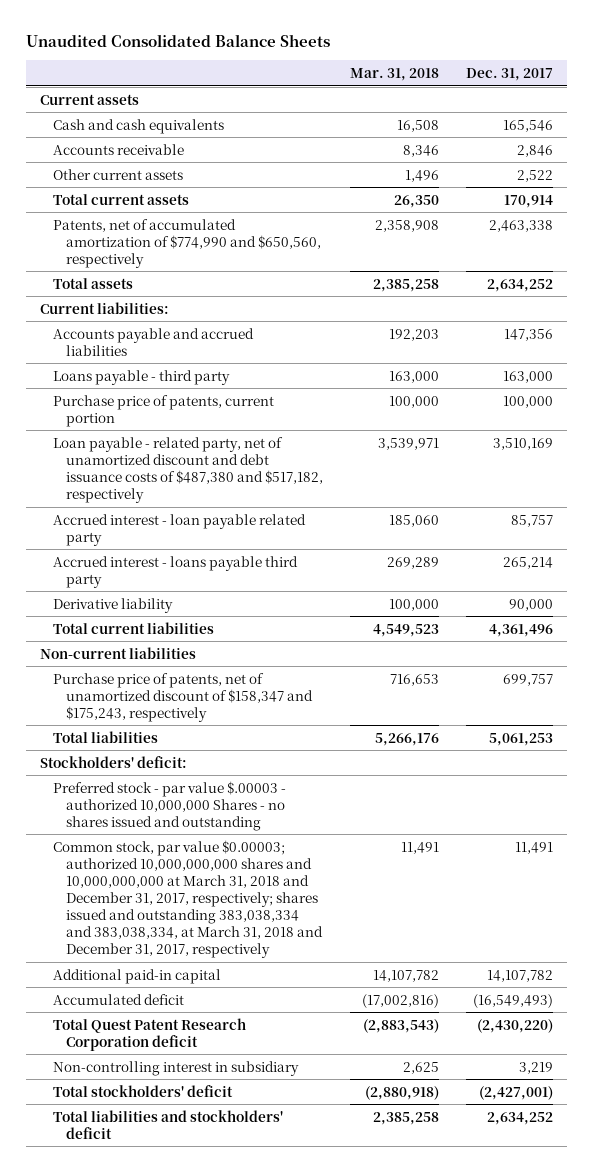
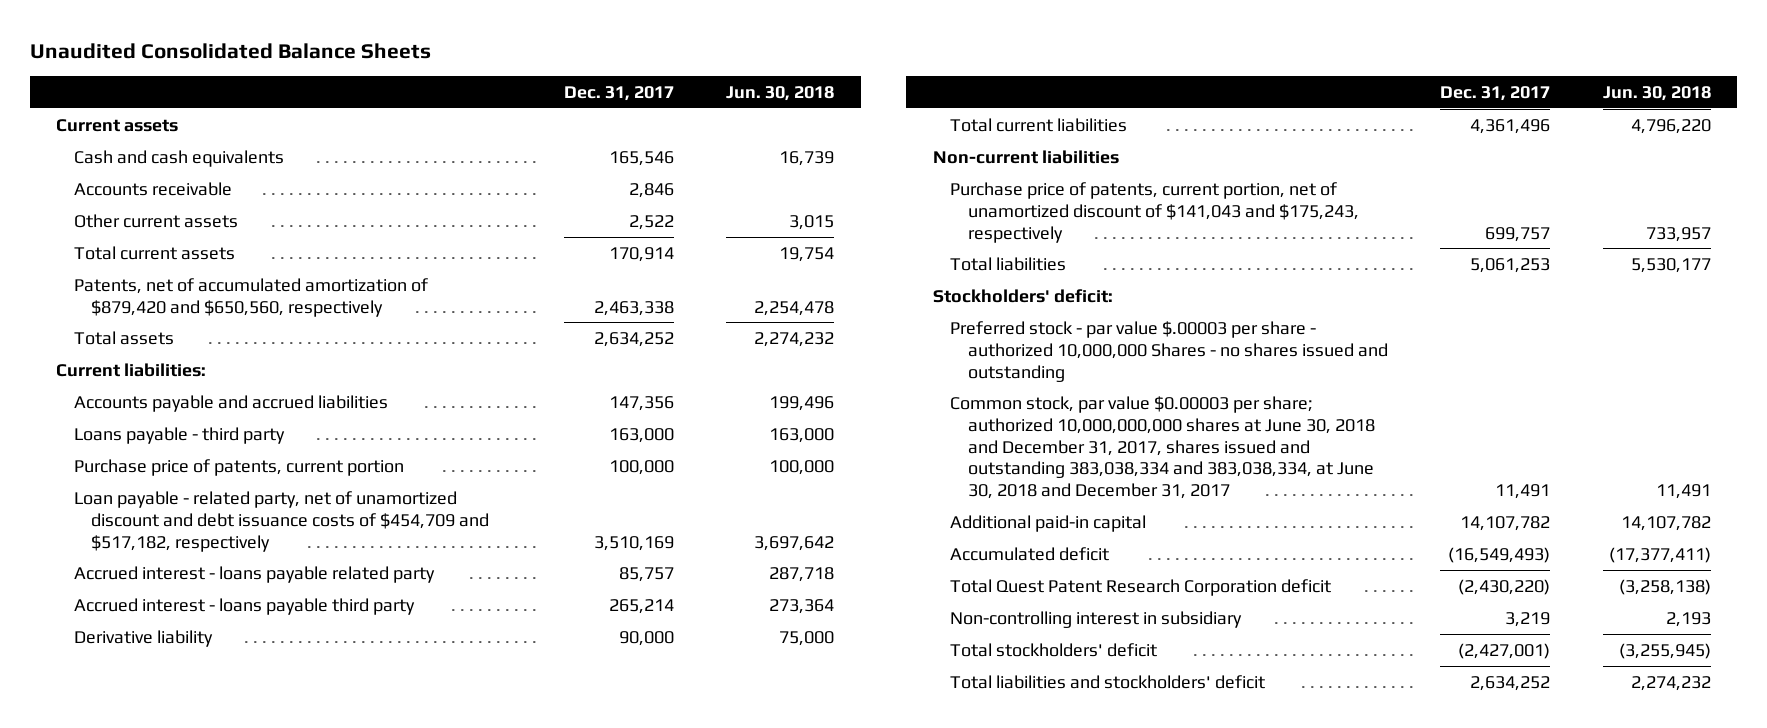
[350,67,440,81] Mar. 31, 2018 -> none
none -> [726,86,835,102] Jun. 30, 2018
[53,218,322,268] Patents, net of accumulated amortization of $774,990 and $650,560, respectively -> [73,277,428,317] Patents, net of accumulated amortization of $879,420 and $650,560, respectively
[53,436,324,503] Loan payable - related party, net of unamortized discount and debt issuance costs of $487,380 and $517,182, respectively -> [73,490,490,552] Loan payable - related party, net of unamortized discount and debt issuance costs of $454,709 and $517,182, respectively
[53,513,307,546] Accrued interest - loan payable related party -> [73,565,435,583] Accrued interest - loans payable related party
[53,672,314,722] Purchase price of patents, net of unamortized discount of $158,347 and $175,243, respectively -> [950,181,1359,243] Purchase price of patents, current portion, net of unamortized discount of $141,043 and $175,243, respectively
[53,780,287,831] Preferred stock - par value $.00003 - authorized 10,000,000 Shares - no shares issued and outstanding -> [950,320,1388,382] Preferred stock - par value $.00003 per share - authorized 10,000,000 Shares - no shares issued and outstanding
[53,839,324,959] Common stock, par value $0.00003; authorized 10,000,000,000 shares and 10,000,000,000 at March 31, 2018 and December 31, 2017, respectively; shares issued and outstanding 383,038,334 and 383,038,334, at March 31, 2018 and December 31, 2017, respectively -> [950,395,1375,500] Common stock, par value $0.00003 per share; authorized 10,000,000,000 shares at June 30, 2018 and December 31, 2017, shares issued and outstanding 383,038,334 and 383,038,334, at June 30, 2018 and December 31, 2017

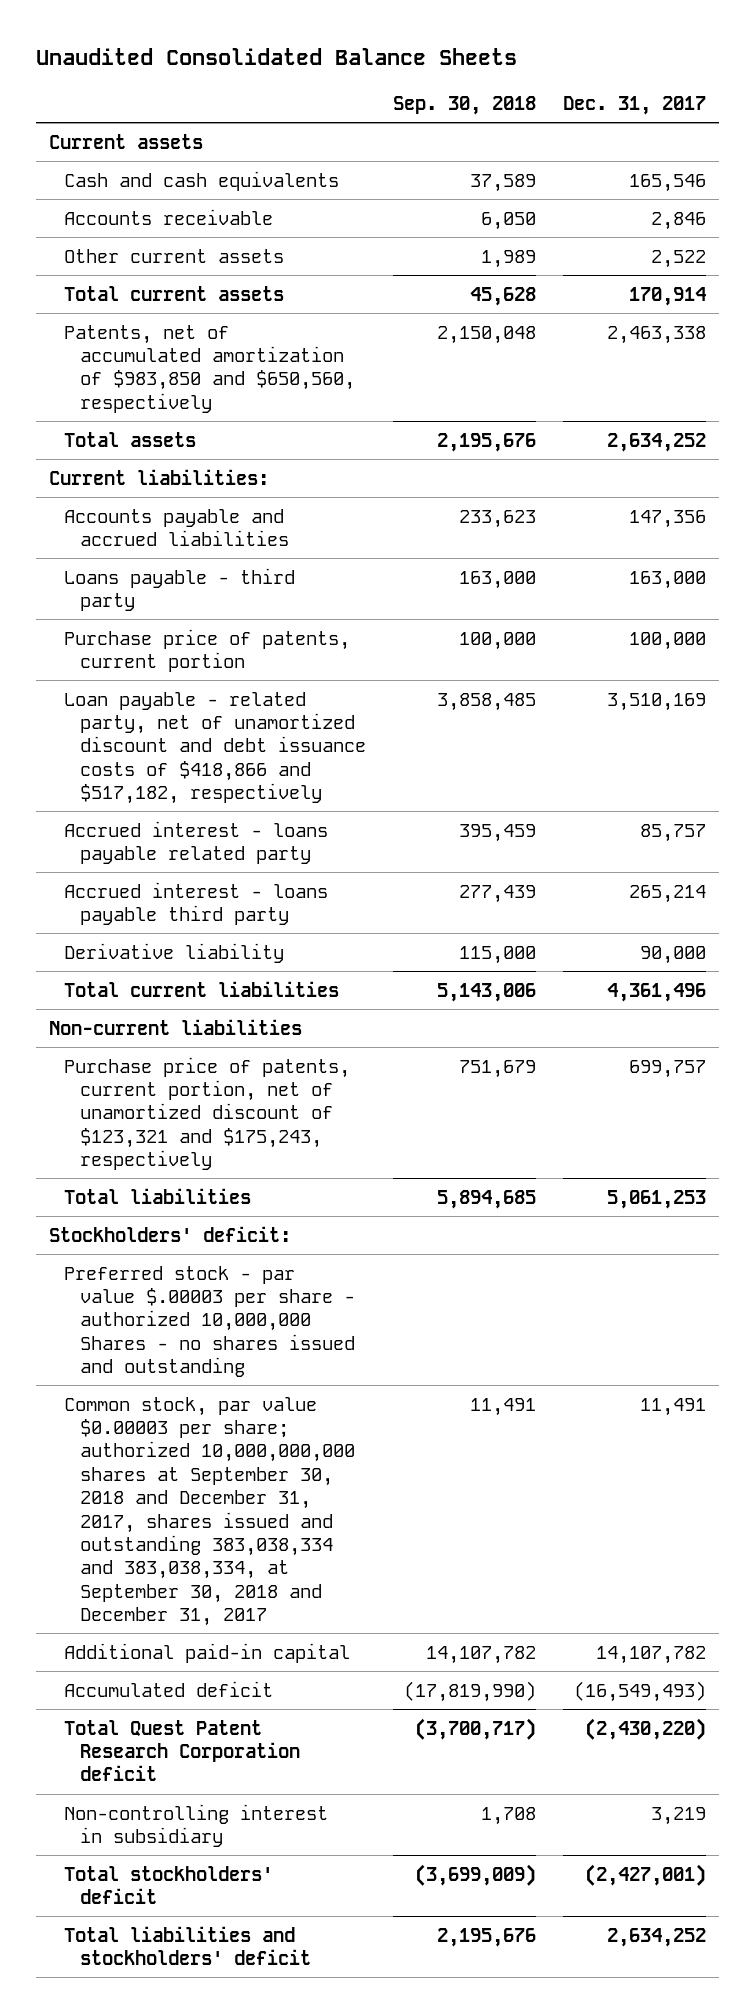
[726,86,835,102] Jun. 30, 2018 -> none
none -> [392,95,536,115] Sep. 30, 2018
[73,277,428,317] Patents, net of accumulated amortization of $879,420 and $650,560, respectively -> [64,324,355,413] Patents, net of accumulated amortization of $983,850 and $650,560, respectively
[73,490,490,552] Loan payable - related party, net of unamortized discount and debt issuance costs of $454,709 and $517,182, respectively -> [64,691,366,805] Loan payable - related party, net of unamortized discount and debt issuance costs of $418,866 and $517,182, respectively
[950,181,1359,243] Purchase price of patents, current portion, net of unamortized discount of $141,043 and $175,243, respectively -> [64,1056,351,1171] Purchase price of patents, current portion, net of unamortized discount of $123,321 and $175,243, respectively
[950,395,1375,500] Common stock, par value $0.00003 per share; authorized 10,000,000,000 shares at June 30, 2018 and December 31, 2017, shares issued and outstanding 383,038,334 and 383,038,334, at June 30, 2018 and December 31, 2017 -> [64,1396,355,1627] Common stock, par value $0.00003 per share; authorized 10,000,000,000 shares at September 30, 2018 and December 31, 2017, shares issued and outstanding 383,038,334 and 383,038,334, at September 30, 2018 and December 31, 2017

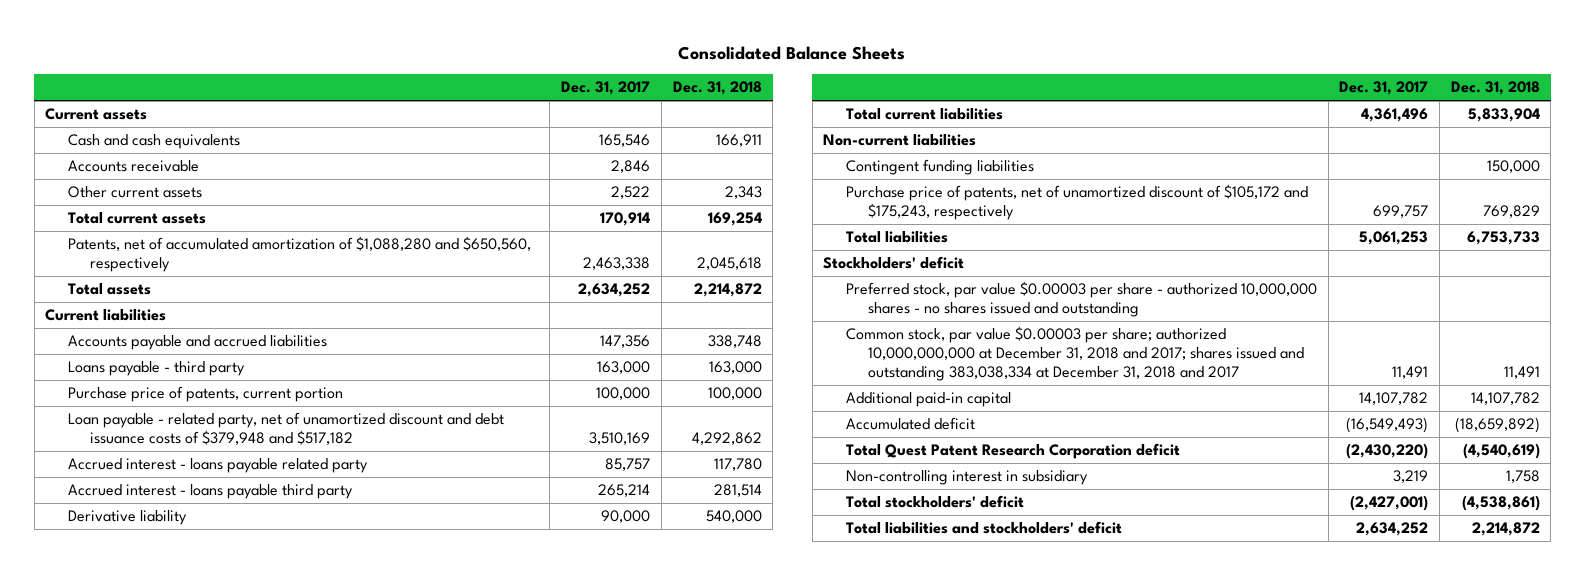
[35,48,517,66] Unaudited Consolidated Balance Sheets -> [678,45,906,60] Consolidated Balance Sheets
[392,95,536,115] Sep. 30, 2018 -> none
none -> [672,81,762,96] Dec. 31, 2018
[64,324,355,413] Patents, net of accumulated amortization of $983,850 and $650,560, respectively -> [67,236,531,273] Patents, net of accumulated amortization of $1,088,280 and $650,560, respectively
[49,468,270,485] Current liabilities: -> [45,309,167,322] Current liabilities
[64,691,366,805] Loan payable - related party, net of unamortized discount and debt issuance costs of $418,866 and $517,182, respectively -> [67,412,504,446] Loan payable - related party, net of unamortized discount and debt issuance costs of $379,948 and $517,182
none -> [845,159,1034,176] Contingent funding liabilities
[64,1056,351,1171] Purchase price of patents, current portion, net of unamortized discount of $123,321 and $175,243, respectively -> [845,184,1308,221] Purchase price of patents, net of unamortized discount of $105,172 and $175,243, respectively
[49,1225,292,1242] Stockholders' deficit: -> [823,256,965,270] Stockholders' deficit
[64,1265,355,1378] Preferred stock - par value $.00003 per share - authorized 10,000,000 Shares - no shares issued and outstanding -> [845,281,1317,318] Preferred stock, par value $0.00003 per share - authorized 10,000,000 shares - no shares issued and outstanding
[64,1396,355,1627] Common stock, par value $0.00003 per share; authorized 10,000,000,000 shares at September 30, 2018 and December 31, 2017, shares issued and outstanding 383,038,334 and 383,038,334, at September 30, 2018 and December 31, 2017 -> [845,326,1305,382] Common stock, par value $0.00003 per share; authorized 10,000,000,000 at December 31, 2018 and 2017; shares issued and outstanding 383,038,334 at December 31, 2018 and 2017

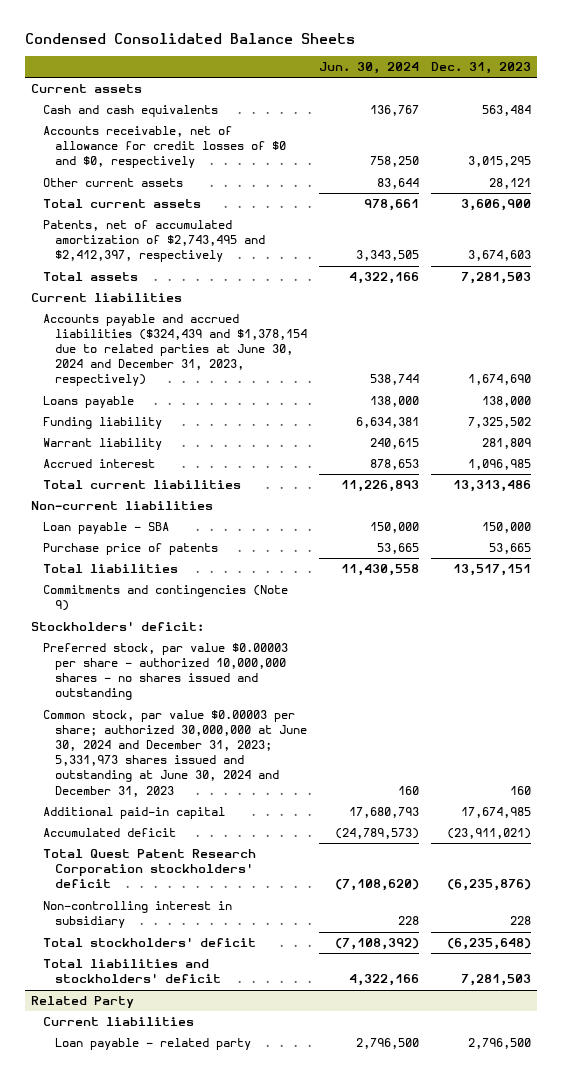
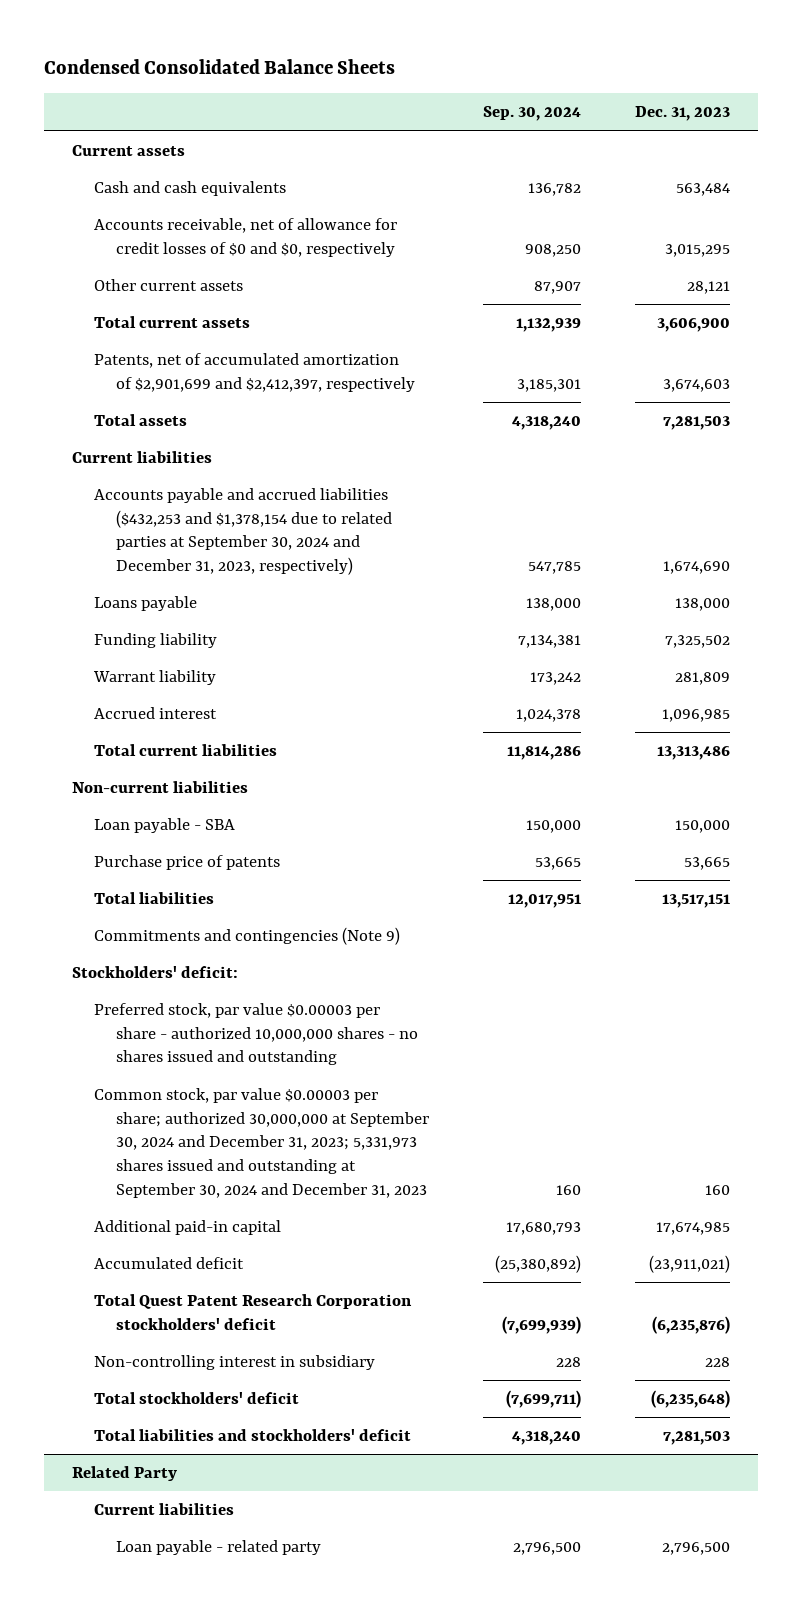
[318,61,419,74] Jun. 30, 2024 -> none
none -> [483,106,582,122] Sep. 30, 2024
[42,220,265,263] Patents, net of accumulated amortization of $2,743,495 and $2,412,397, respectively -> [93,353,415,392] Patents, net of accumulated amortization of $2,901,699 and $2,412,397, respectively
[42,314,307,387] Accounts payable and accrued liabilities ($324,439 and $1,378,154 due to related parties at June 30, 2024 and December 31, 2023, respectively) -> [93,488,392,576] Accounts payable and accrued liabilities ($432,253 and $1,378,154 due to related parties at September 30, 2024 and December 31, 2023, respectively)
[42,710,307,797] Common stock, par value $0.00003 per share; authorized 30,000,000 at June 30, 2024 and December 31, 2023; 5,331,973 shares issued and outstanding at June 30, 2024 and December 31, 2023 -> [93,1088,429,1198] Common stock, par value $0.00003 per share; authorized 30,000,000 at September 30, 2024 and December 31, 2023; 5,331,973 shares issued and outstanding at September 30, 2024 and December 31, 2023

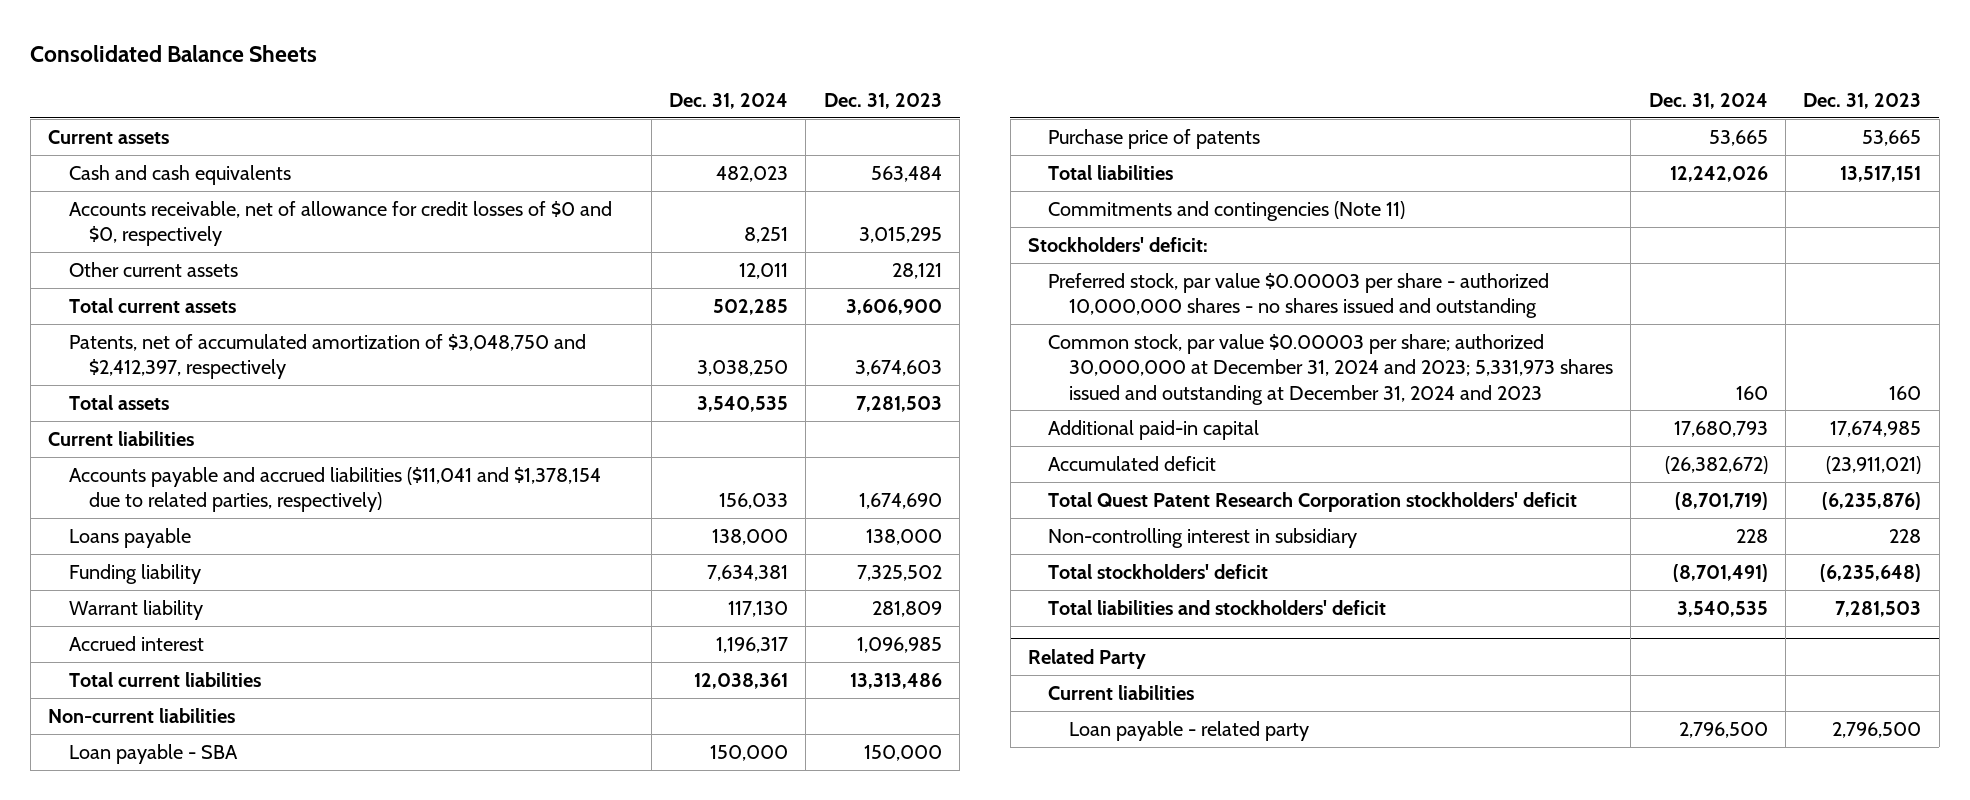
[44,59,396,75] Condensed Consolidated Balance Sheets -> [30,44,318,62] Consolidated Balance Sheets
[483,106,582,122] Sep. 30, 2024 -> none
none -> [668,93,788,110] Dec. 31, 2024
[93,353,415,392] Patents, net of accumulated amortization of $2,901,699 and $2,412,397, respectively -> [68,334,586,380] Patents, net of accumulated amortization of $3,048,750 and $2,412,397, respectively
[93,488,392,576] Accounts payable and accrued liabilities ($432,253 and $1,378,154 due to related parties at September 30, 2024 and December 31, 2023, respectively) -> [68,467,601,513] Accounts payable and accrued liabilities ($11,041 and $1,378,154 due to related parties, respectively)
[93,927,400,946] Commitments and contingencies (Note 9) -> [1048,201,1406,222] Commitments and contingencies (Note 11)
[93,1088,429,1198] Common stock, par value $0.00003 per share; authorized 30,000,000 at September 30, 2024 and December 31, 2023; 5,331,973 shares issued and outstanding at September 30, 2024 and December 31, 2023 -> [1048,334,1613,405] Common stock, par value $0.00003 per share; authorized 30,000,000 at December 31, 2024 and 2023; 5,331,973 shares issued and outstanding at December 31, 2024 and 2023

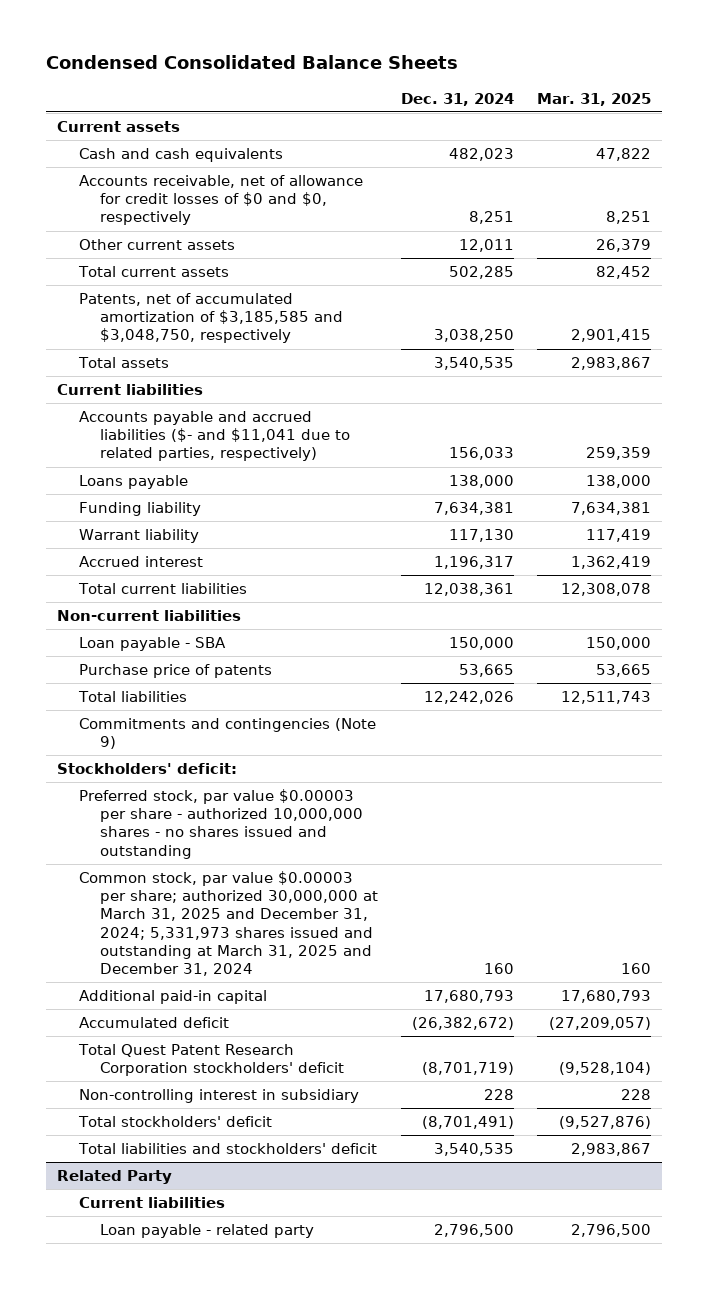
[30,44,318,62] Consolidated Balance Sheets -> [45,55,458,70] Condensed Consolidated Balance Sheets
[823,93,942,110] Dec. 31, 2023 -> none
none -> [536,92,651,106] Mar. 31, 2025
[68,334,586,380] Patents, net of accumulated amortization of $3,048,750 and $2,412,397, respectively -> [78,293,344,344] Patents, net of accumulated amortization of $3,185,585 and $3,048,750, respectively
[68,467,601,513] Accounts payable and accrued liabilities ($11,041 and $1,378,154 due to related parties, respectively) -> [78,411,351,462] Accounts payable and accrued liabilities ($- and $11,041 due to related parties, respectively)
[1048,201,1406,222] Commitments and contingencies (Note 11) -> [78,718,376,750] Commitments and contingencies (Note 9)
[1048,334,1613,405] Common stock, par value $0.00003 per share; authorized 30,000,000 at December 31, 2024 and 2023; 5,331,973 shares issued and outstanding at December 31, 2024 and 2023 -> [78,871,379,976] Common stock, par value $0.00003 per share; authorized 30,000,000 at March 31, 2025 and December 31, 2024; 5,331,973 shares issued and outstanding at March 31, 2025 and December 31, 2024

